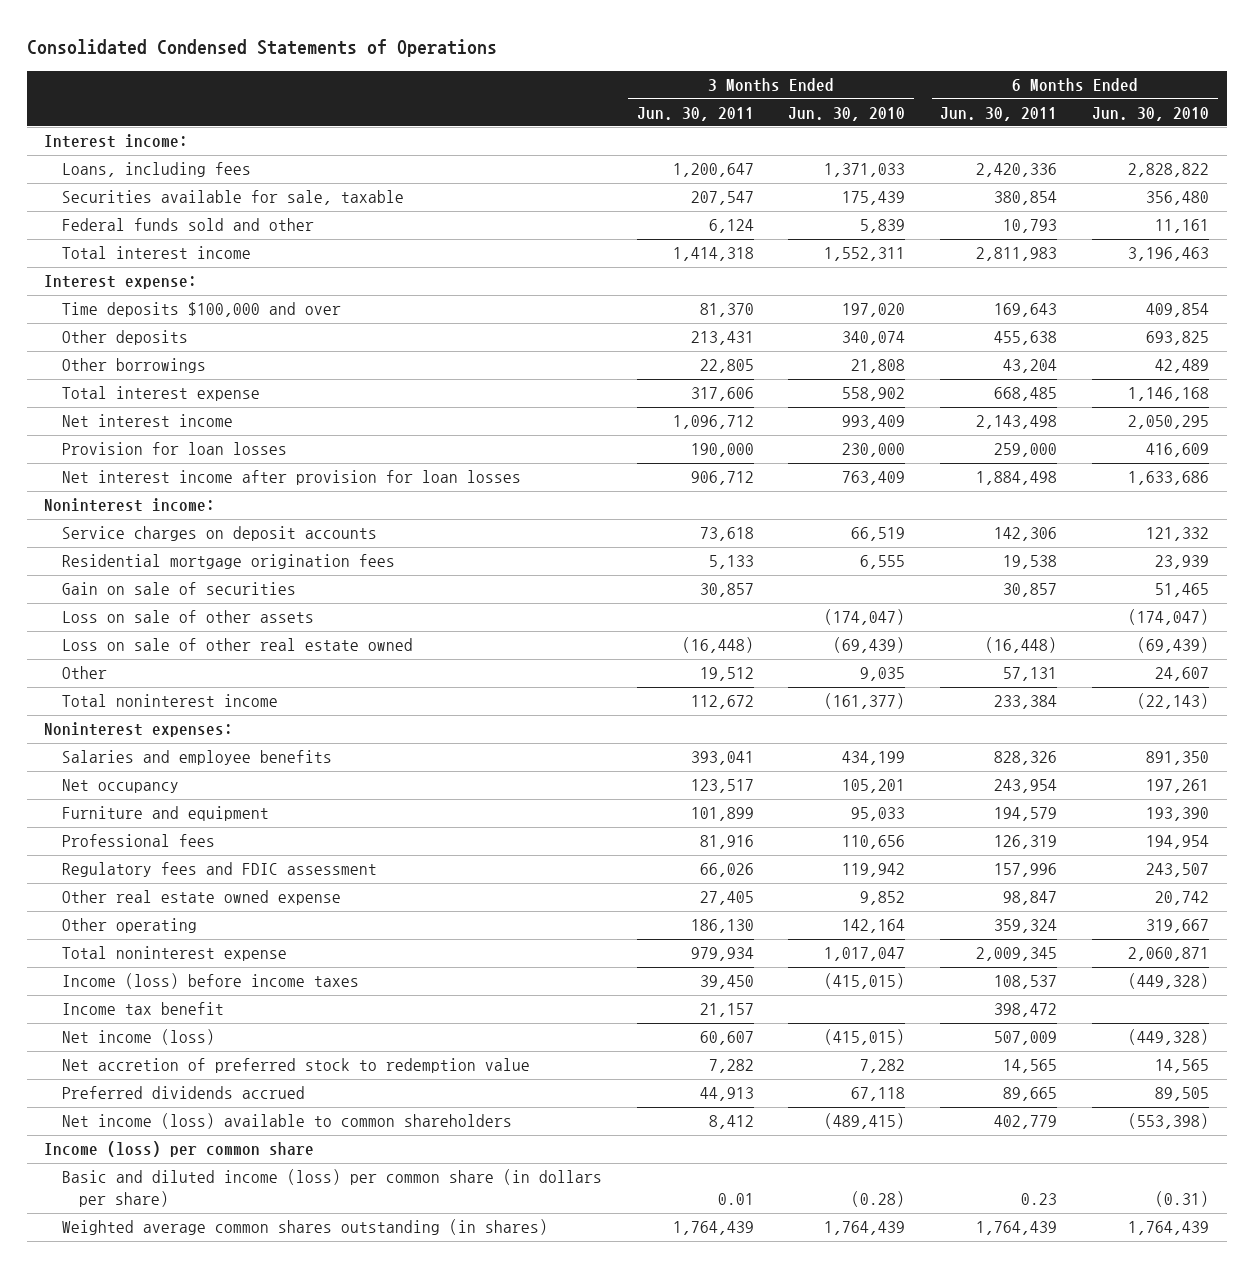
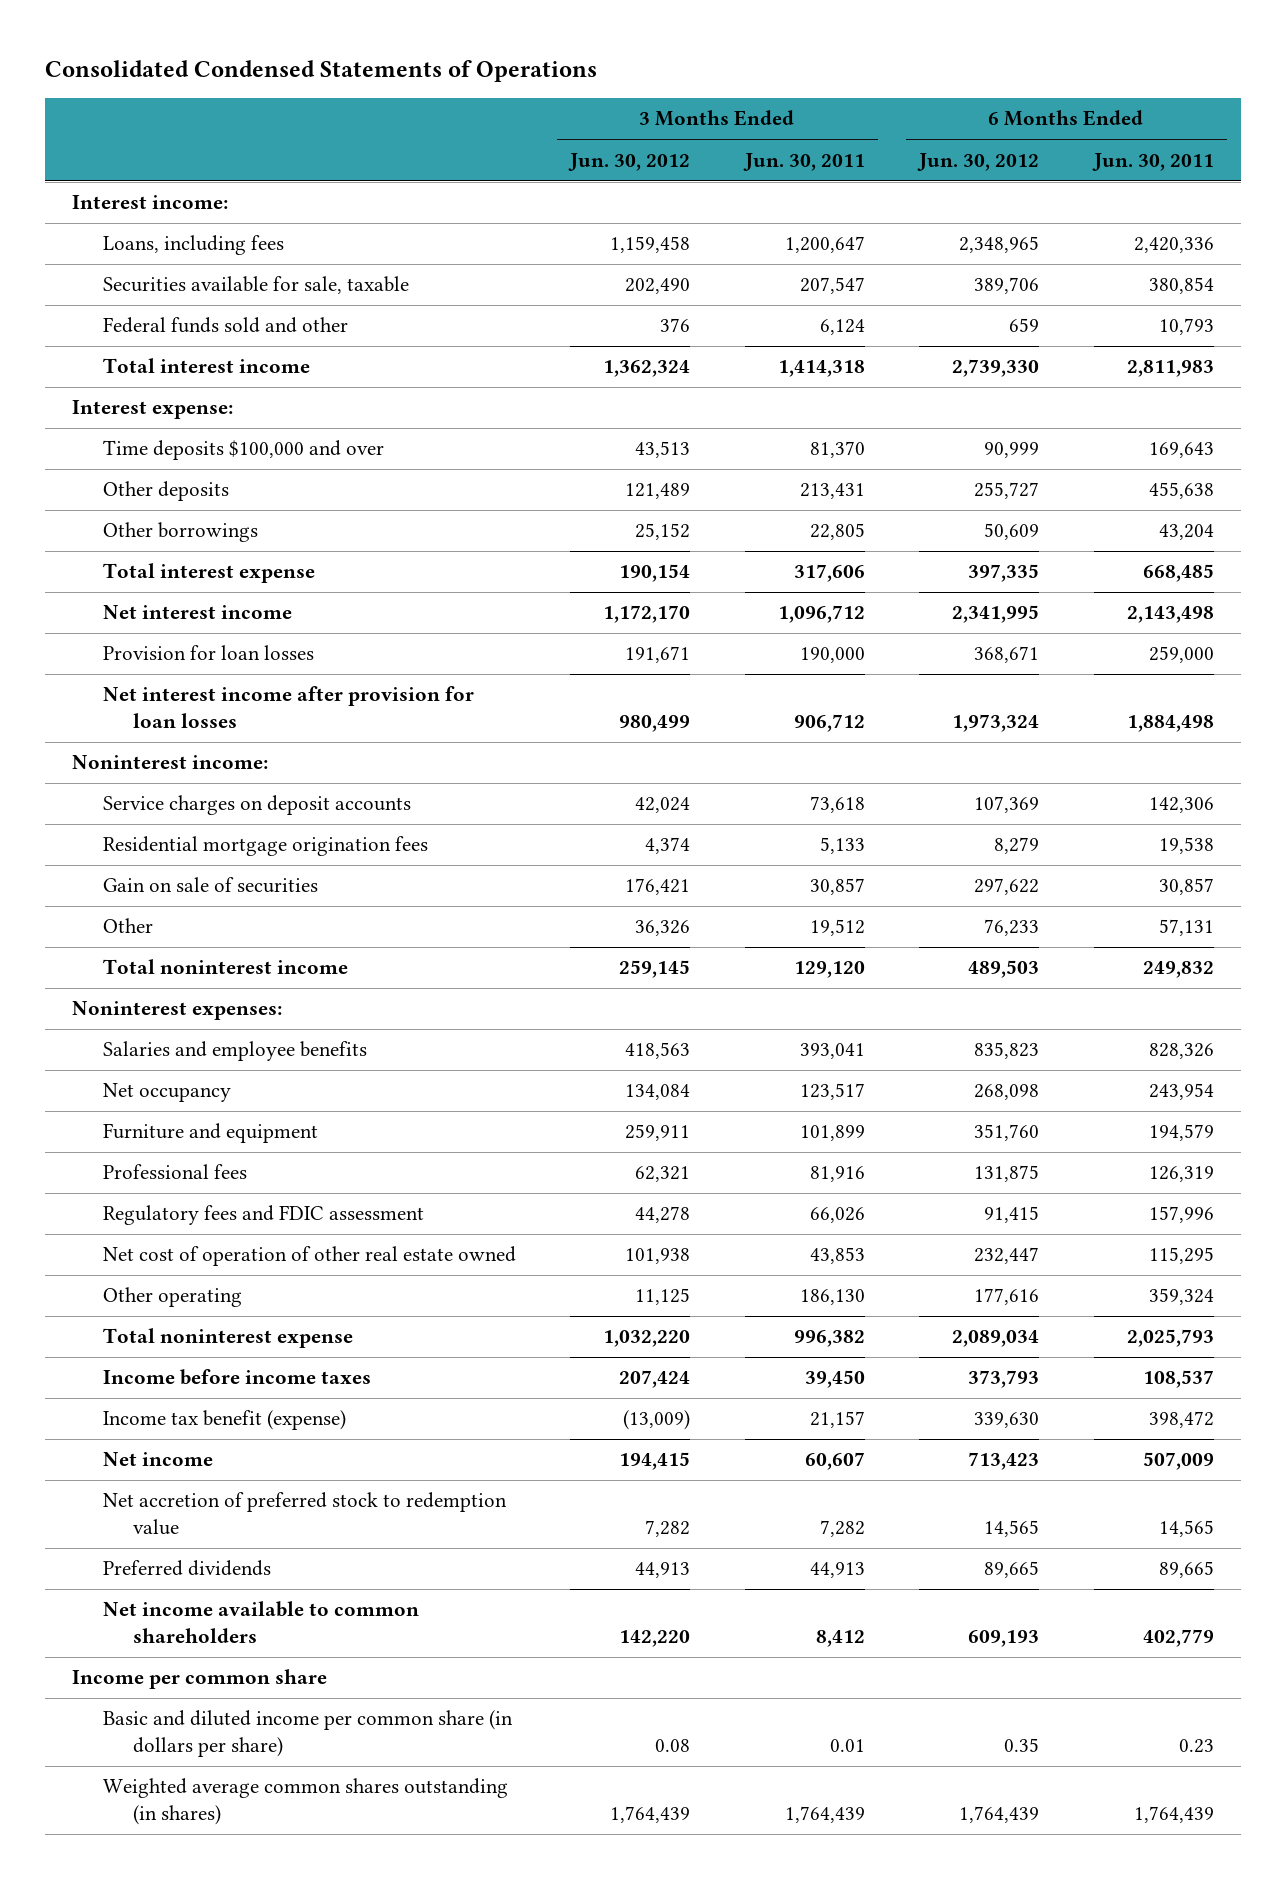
[788,106,906,121] Jun. 30, 2010 -> none
[1092,106,1210,121] Jun. 30, 2010 -> none
none -> [568,152,691,171] Jun. 30, 2012
none -> [917,152,1040,171] Jun. 30, 2012
[61,610,314,624] Loss on sale of other assets -> none
[61,638,413,652] Loss on sale of other real estate owned -> none
[690,695,754,710] 112,672 -> [793,961,865,979] 129,120
[994,695,1058,710] 233,384 -> [1142,961,1214,979] 249,832
[61,890,341,906] Other real estate owned expense -> [102,1246,516,1267] Net cost of operation of other real estate owned
[699,891,754,906] 27,405 -> [809,1247,865,1265] 43,853
[1003,891,1058,906] 98,847 -> [1148,1247,1214,1265] 115,295
[690,947,754,962] 979,934 -> [793,1330,865,1348] 996,382
[976,947,1058,962] 2,009,345 -> [1126,1329,1214,1348] 2,025,793
[61,973,359,990] Income (loss) before income taxes -> [102,1369,371,1386] Income before income taxes
[61,1002,224,1016] Income tax benefit -> [102,1410,346,1431] Income tax benefit (expense)
[61,1029,215,1046] Net income (loss) -> [102,1452,213,1467] Net income
[61,1086,305,1100] Preferred dividends accrued -> [102,1560,271,1577] Preferred dividends
[61,1113,512,1130] Net income (loss) available to common shareholders -> [102,1601,419,1644] Net income available to common shareholders
[44,1141,315,1158] Income (loss) per common share -> [72,1669,328,1690] Income per common share
[61,1169,602,1208] Basic and diluted income (loss) per common share (in dollars per share) -> [102,1710,513,1758] Basic and diluted income per common share (in dollars per share)

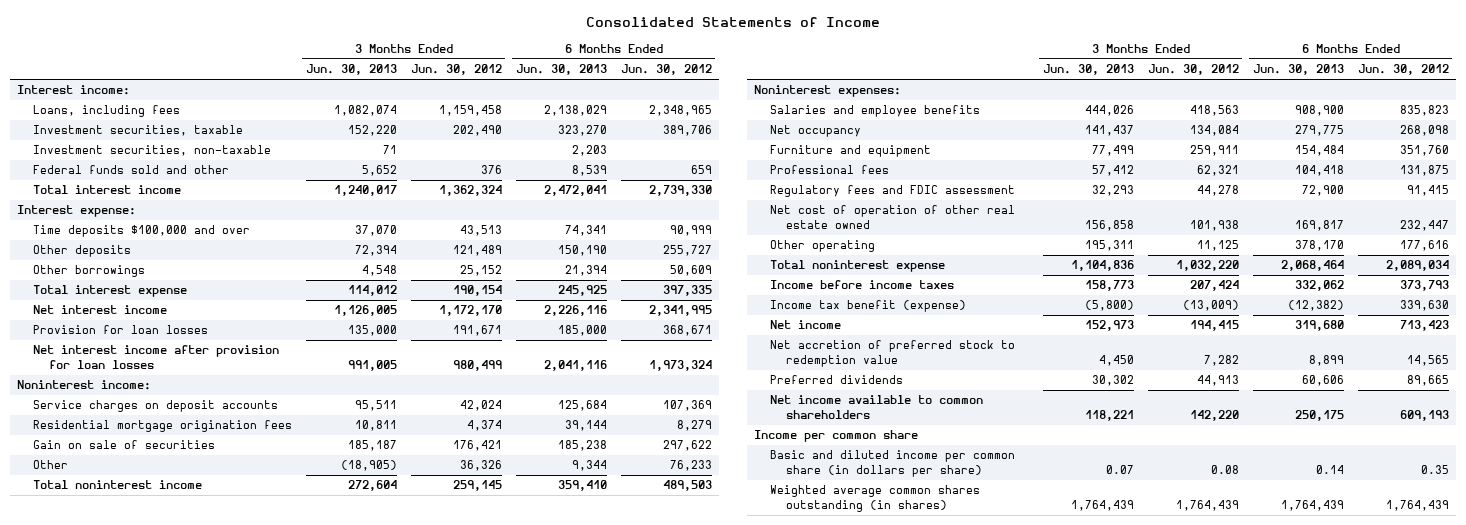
[44,60,597,83] Consolidated Condensed Statements of Operations -> [585,17,880,28] Consolidated Statements of Income
[742,152,865,171] Jun. 30, 2011 -> none
[1091,152,1214,171] Jun. 30, 2011 -> none
none -> [305,64,397,76] Jun. 30, 2013
none -> [515,64,607,76] Jun. 30, 2013
[102,276,409,295] Securities available for sale, taxable -> [32,125,243,137] Investment securities, taxable
none -> [32,145,271,157] Investment securities, non-taxable

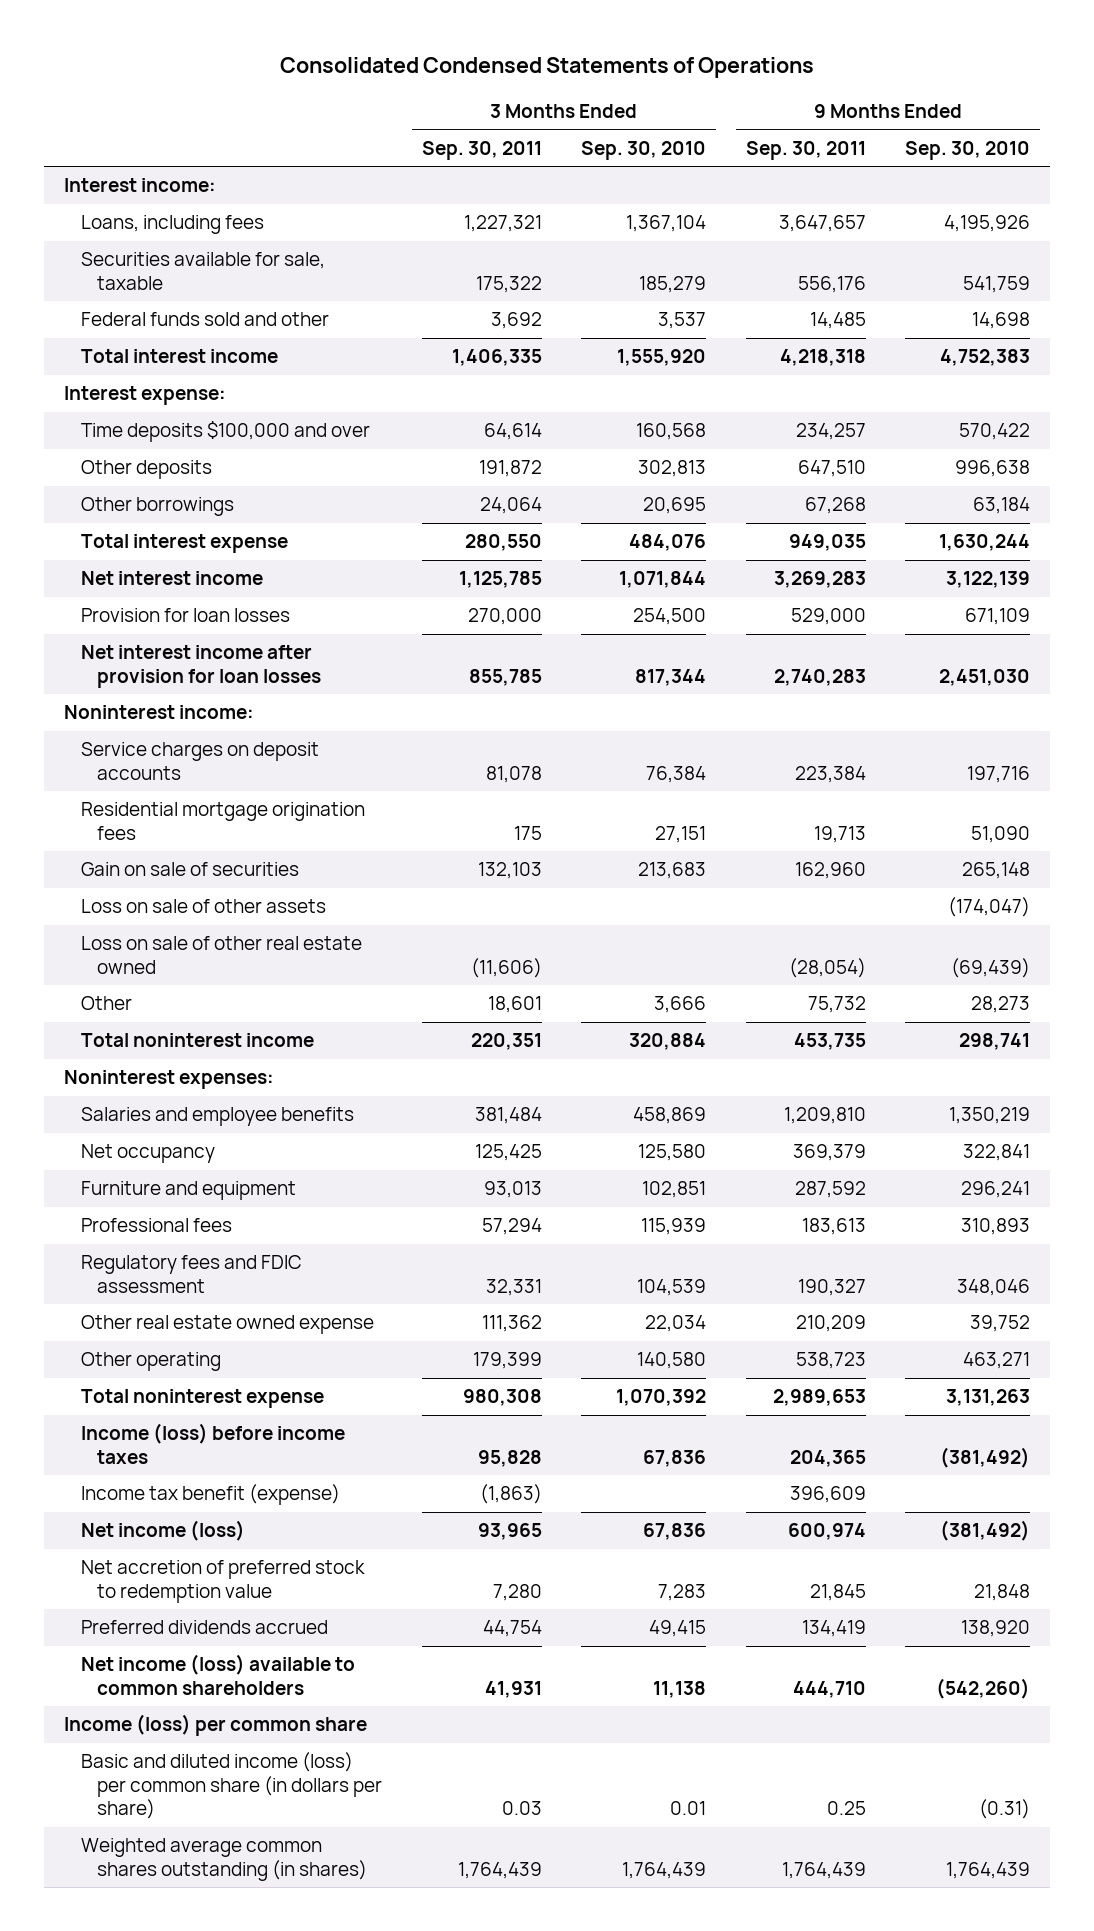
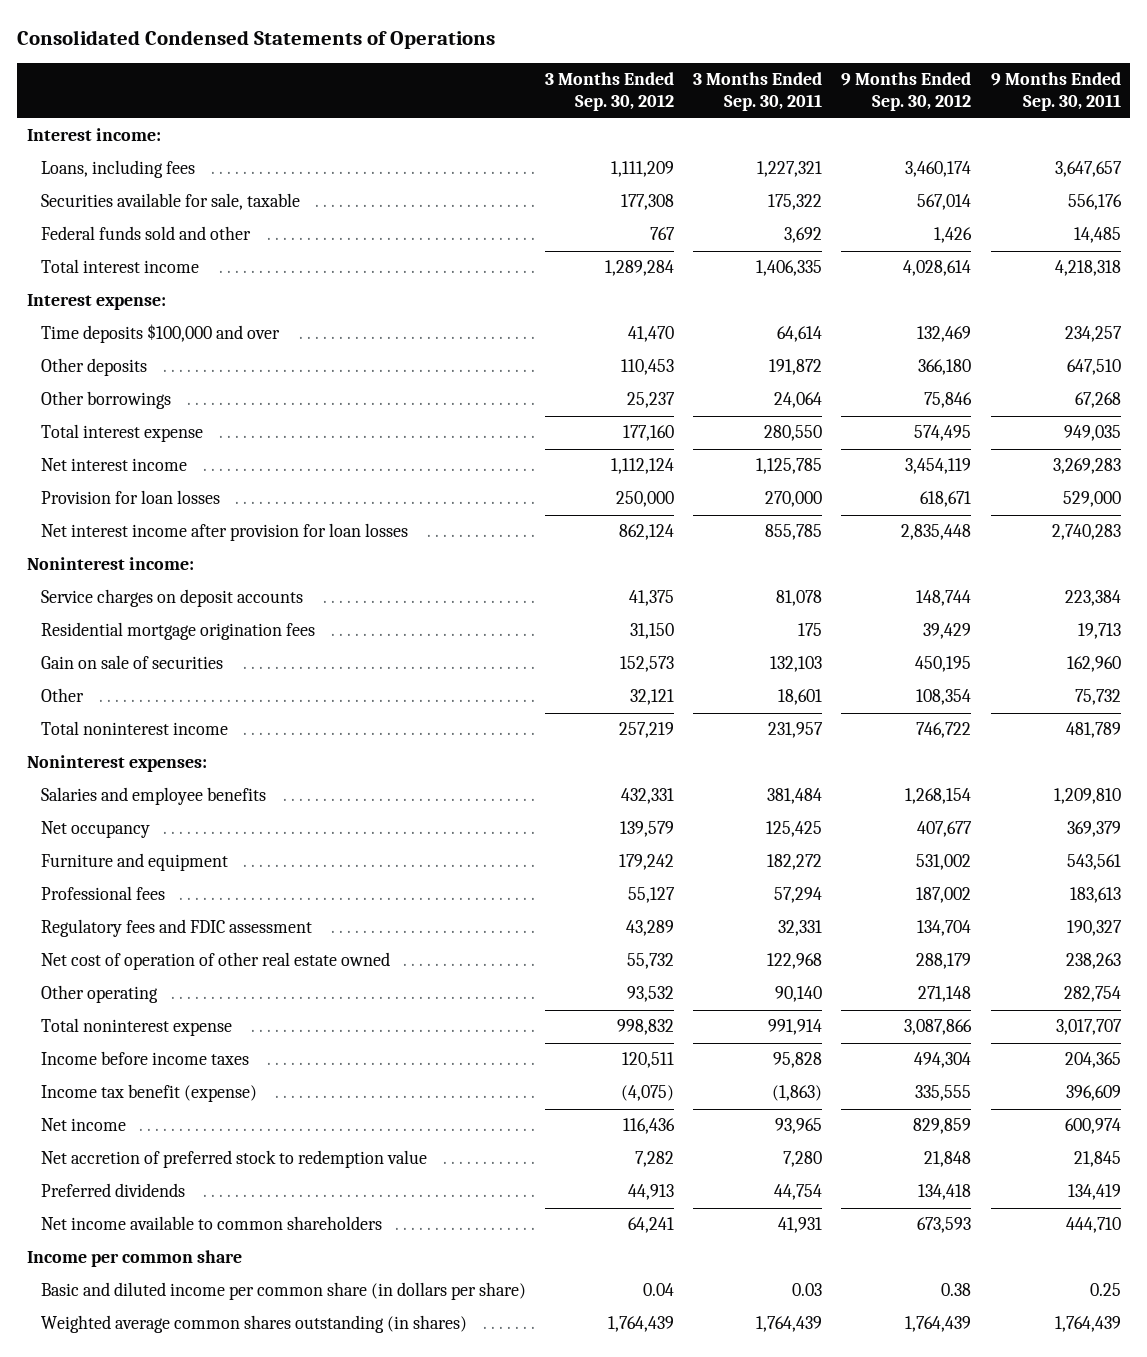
[581,140,707,160] Sep. 30, 2010 -> none
[905,140,1031,160] Sep. 30, 2010 -> none
none -> [544,72,674,112] 3 Months Ended Sep. 30, 2012
none -> [841,72,972,112] 9 Months Ended Sep. 30, 2012
[80,899,326,914] Loss on sale of other assets -> none
[80,936,362,974] Loss on sale of other real estate owned -> none
[470,1033,542,1051] 220,351 -> [768,722,824,739] 231,957
[793,1033,866,1051] 453,735 -> [1065,722,1121,739] 481,789
[483,1181,542,1199] 93,013 -> [767,854,823,871] 182,272
[794,1181,866,1199] 287,592 -> [1066,854,1121,871] 543,561
[80,1315,374,1335] Other real estate owned expense -> [40,952,390,971] Net cost of operation of other real estate owned
[481,1315,542,1333] 111,362 -> [767,953,823,970] 122,968
[795,1315,866,1333] 210,209 -> [1065,953,1121,970] 238,263
[472,1352,542,1370] 179,399 -> [775,986,823,1003] 90,140
[795,1352,866,1370] 538,723 -> [1063,986,1121,1003] 282,754
[462,1389,542,1407] 980,308 -> [768,1019,823,1036] 991,914
[772,1389,866,1407] 2,989,653 -> [1055,1019,1122,1036] 3,017,707
[80,1423,345,1464] Income (loss) before income taxes -> [40,1051,249,1066] Income before income taxes
[80,1520,245,1542] Net income (loss) -> [40,1118,126,1132] Net income
[80,1620,328,1635] Preferred dividends accrued -> [40,1183,185,1198] Preferred dividends
[80,1654,355,1695] Net income (loss) available to common shareholders -> [40,1216,382,1231] Net income available to common shareholders
[63,1714,367,1737] Income (loss) per common share -> [26,1250,242,1268] Income per common share
[80,1752,383,1820] Basic and diluted income (loss) per common share (in dollars per share) -> [40,1282,526,1301] Basic and diluted income per common share (in dollars per share)

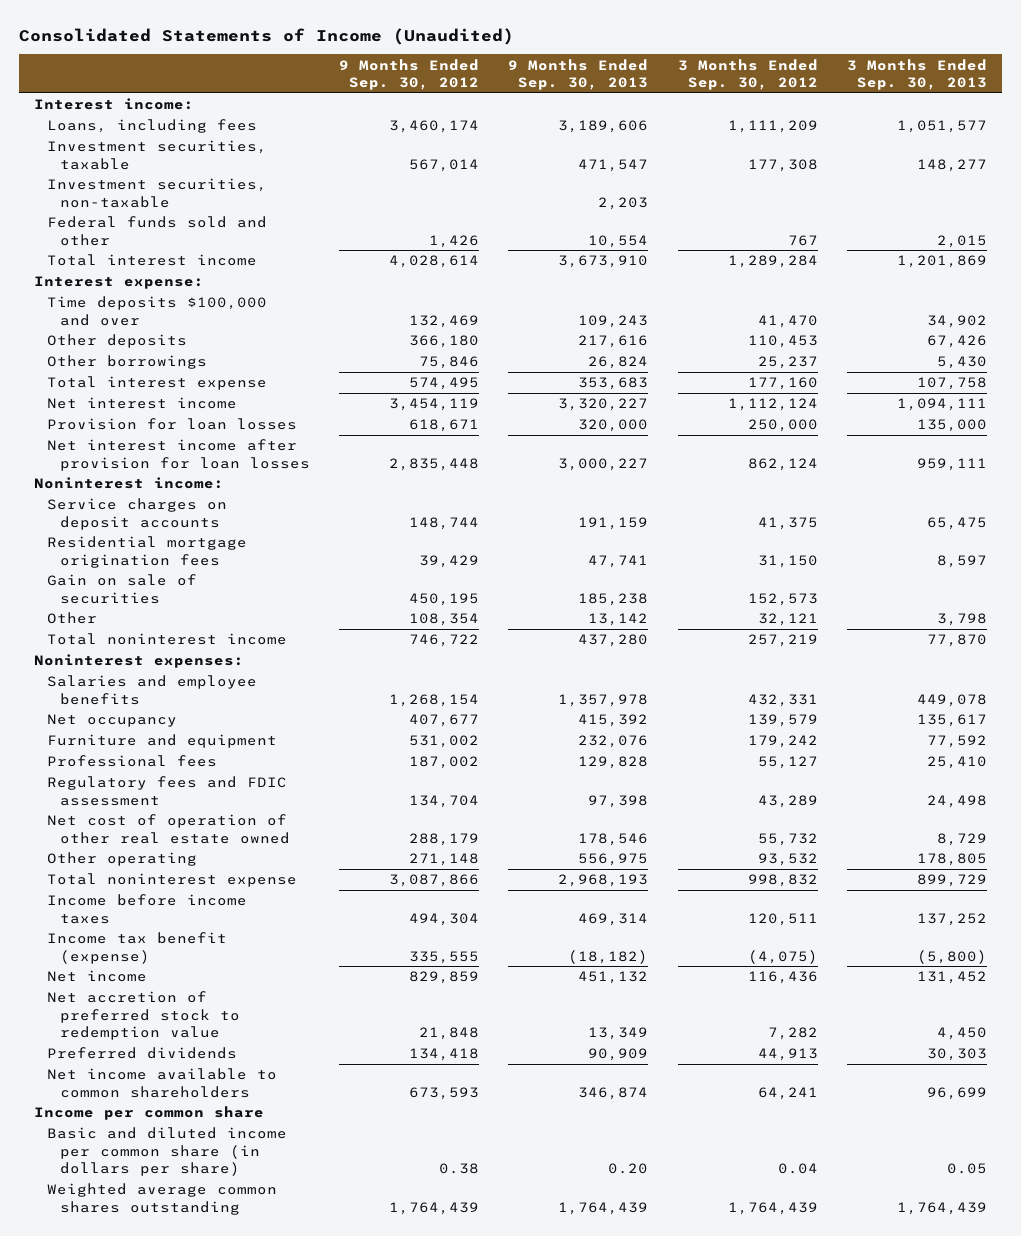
[17,29,496,49] Consolidated Condensed Statements of Operations -> [19,27,515,45] Consolidated Statements of Income (Unaudited)
[693,72,823,112] 3 Months Ended Sep. 30, 2011 -> none
[990,72,1121,112] 9 Months Ended Sep. 30, 2011 -> none
none -> [508,58,649,90] 9 Months Ended Sep. 30, 2013
none -> [847,58,988,90] 3 Months Ended Sep. 30, 2013
[40,193,300,211] Securities available for sale, taxable -> [46,140,267,170] Investment securities, taxable
none -> [46,178,267,208] Investment securities, non-taxable
[40,1315,467,1334] Weighted average common shares outstanding (in shares) -> [46,1183,277,1215] Weighted average common shares outstanding

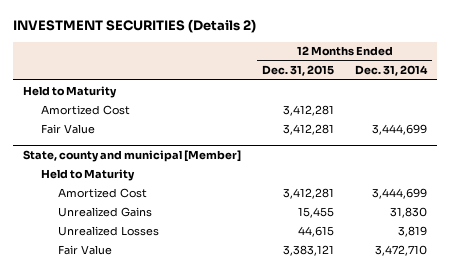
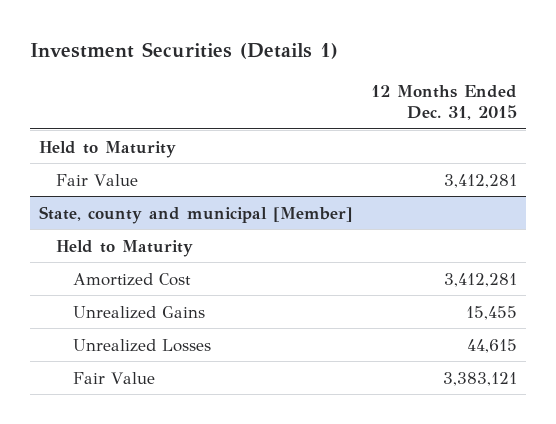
[13,19,257,34] INVESTMENT SECURITIES (Details 2) -> [30,41,339,59] Investment Securities (Details 1)
[354,65,428,77] Dec. 31, 2014 -> none
[40,104,130,115] Amortized Cost -> none

